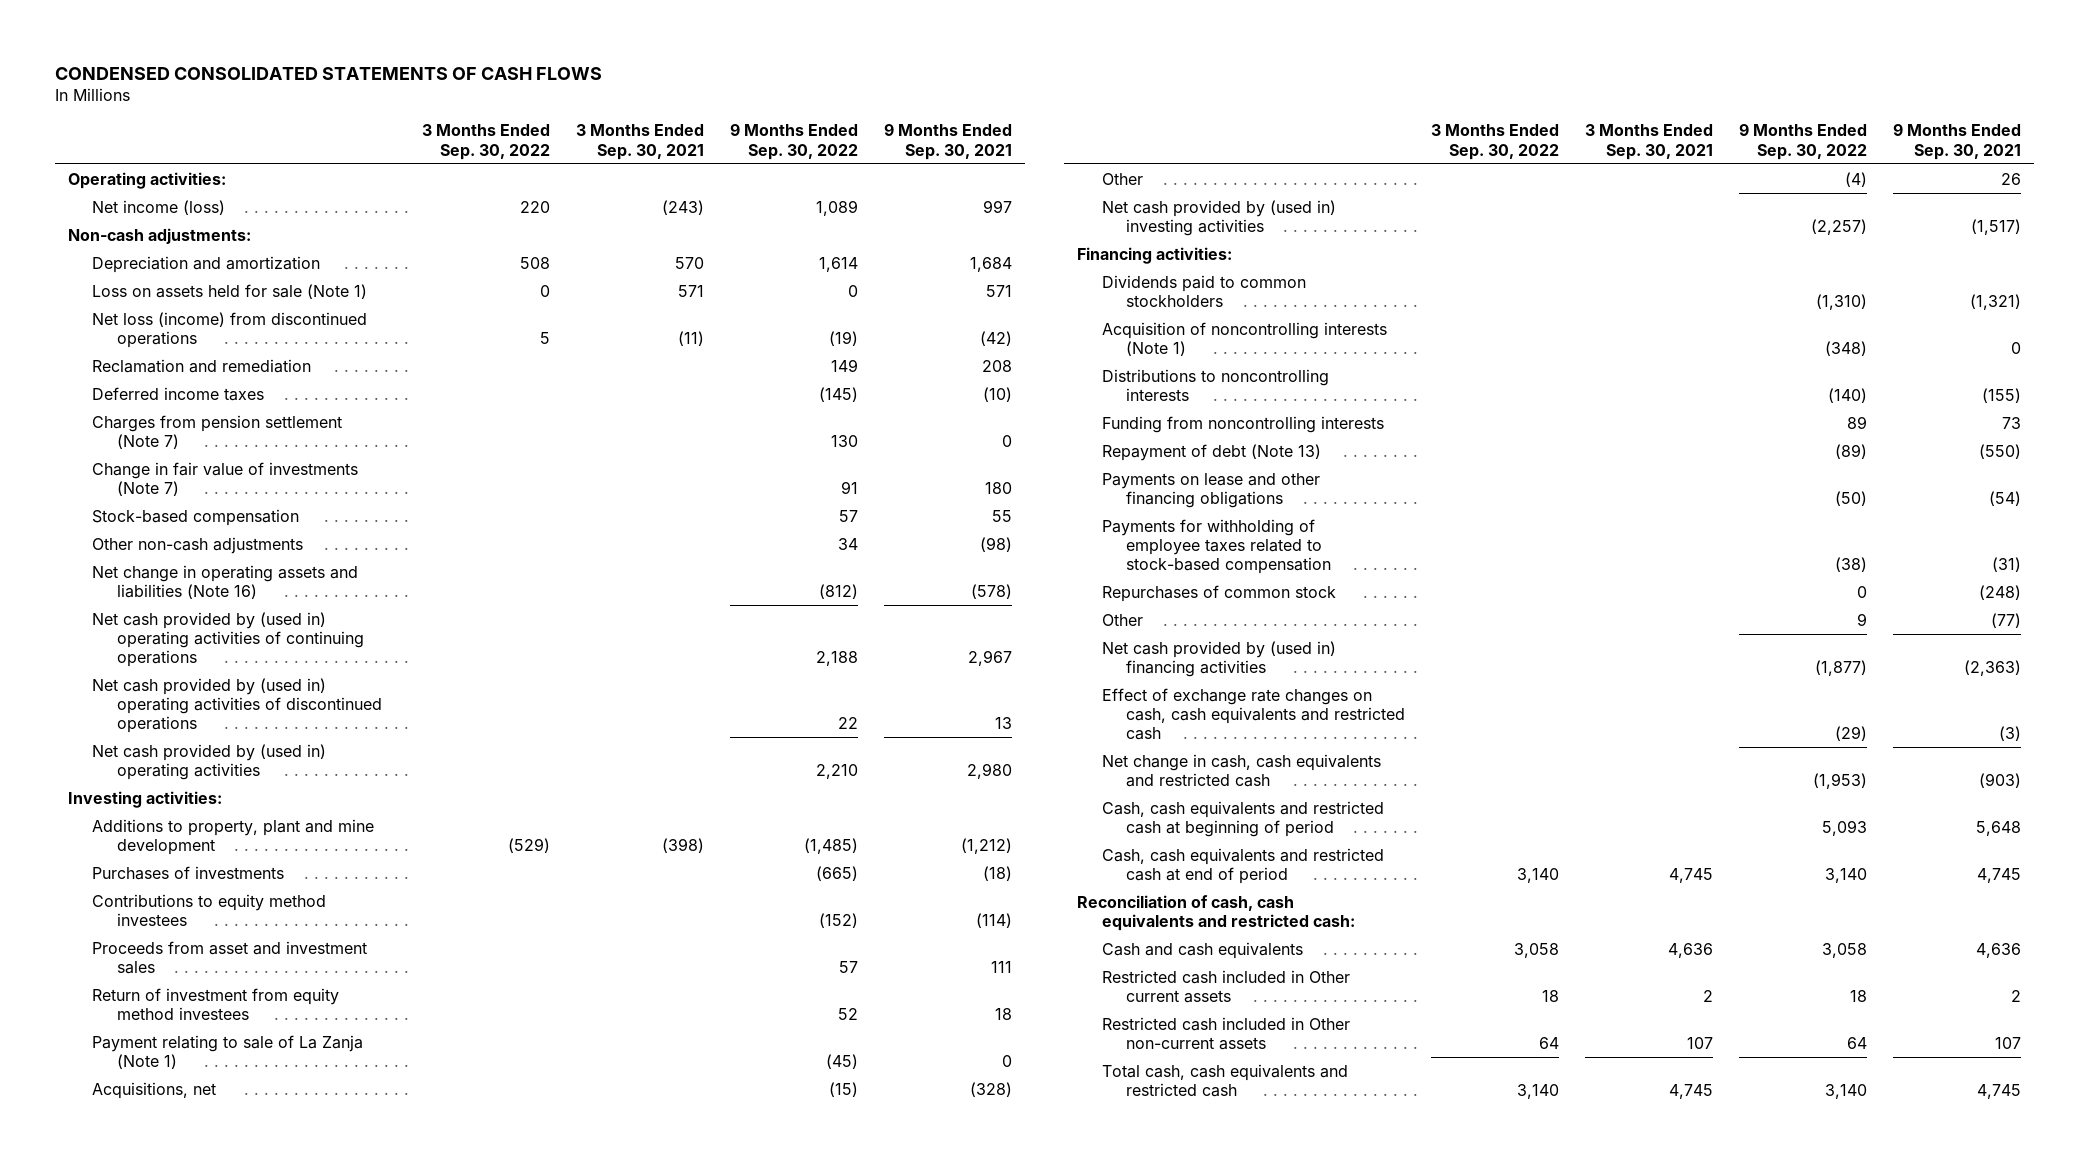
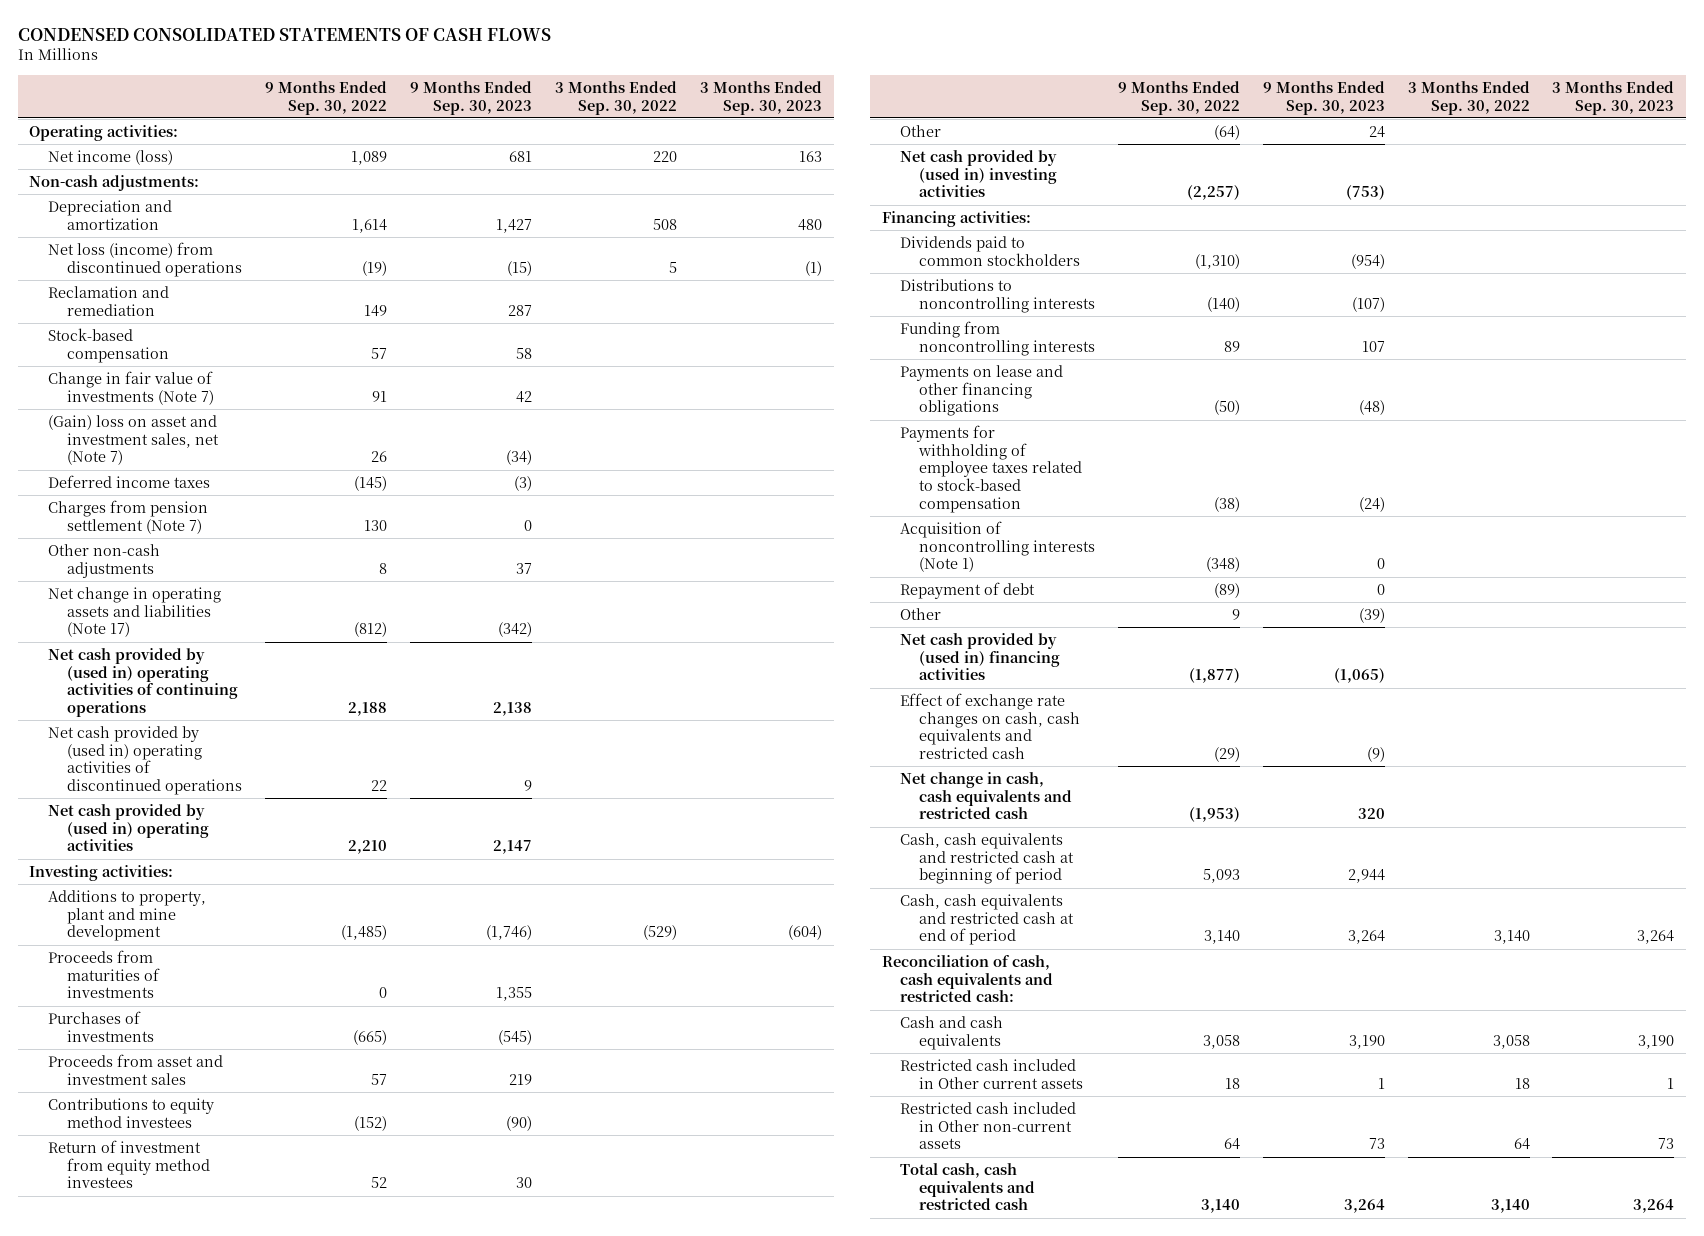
[575,124,704,160] 3 Months Ended Sep. 30, 2021 -> none
[883,123,1012,160] 9 Months Ended Sep. 30, 2021 -> none
none -> [410,80,533,115] 9 Months Ended Sep. 30, 2023
none -> [700,80,823,115] 3 Months Ended Sep. 30, 2023
[92,283,368,299] Loss on assets held for sale (Note 1) -> none
[92,508,300,526] Stock-based compensation -> [47,327,169,363] Stock-based compensation
[92,461,359,496] Change in fair value of investments (Note 7) -> [47,370,214,405] Change in fair value of investments (Note 7)
none -> [47,414,219,466] (Gain) loss on asset and investment sales, net (Note 7)
[837,537,858,550] 34 -> [379,562,388,574] 8
[92,564,359,599] Net change in operating assets and liabilities (Note 16) -> [47,586,221,638] Net change in operating assets and liabilities (Note 17)
none -> [47,949,160,999] Proceeds from maturities of investments
[92,893,327,926] Contributions to equity method investees -> [47,1097,214,1128] Contributions to equity method investees
[92,1034,364,1069] Payment relating to sale of La Zanja (Note 1) -> none
[92,1081,217,1099] Acquisitions, net -> none
[1844,171,1867,187] (4) -> [1213,124,1240,140] (64)
[1101,443,1321,461] Repayment of debt (Note 13) -> none
[1101,584,1336,602] Repurchases of common stock -> none
[1101,321,1387,356] Acquisition of noncontrolling interests (Note 1) -> [900,520,1095,573] Acquisition of noncontrolling interests (Note 1)
none -> [900,581,1036,599] Repayment of debt

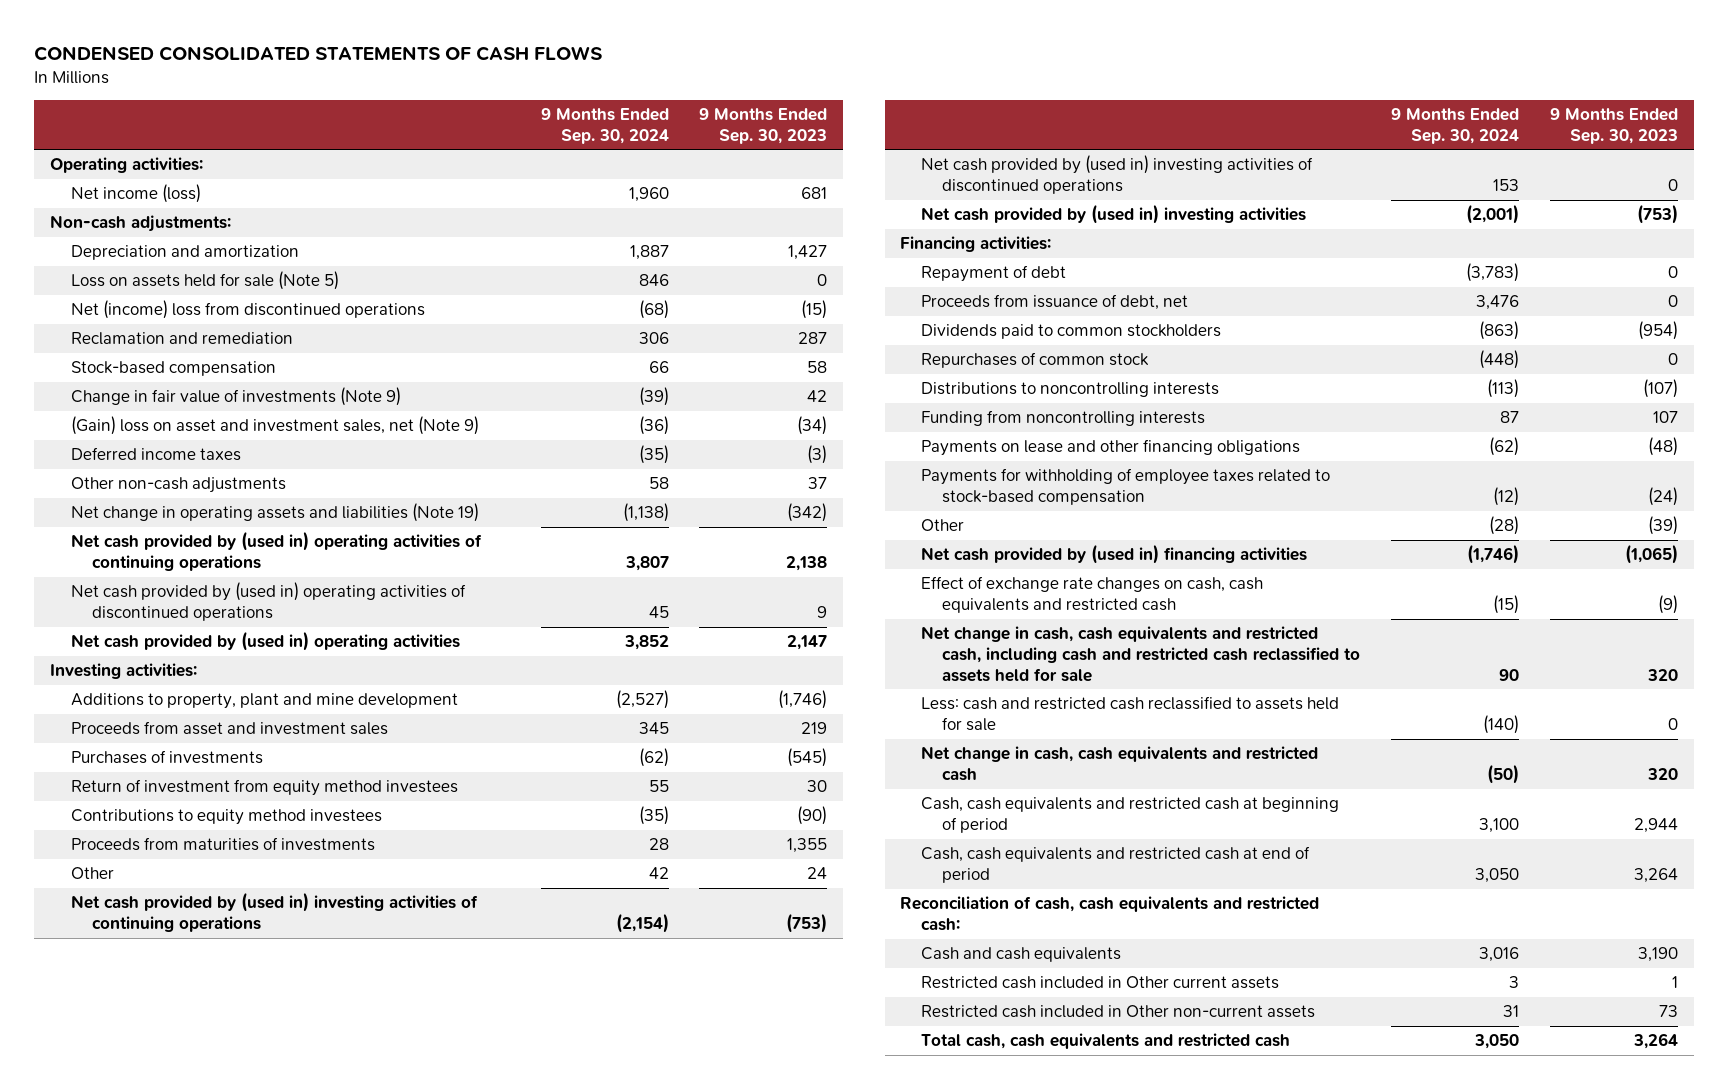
[265,80,388,115] 9 Months Ended Sep. 30, 2022 -> none
[555,80,678,115] 3 Months Ended Sep. 30, 2022 -> none
[700,80,823,115] 3 Months Ended Sep. 30, 2023 -> none
none -> [540,108,669,144] 9 Months Ended Sep. 30, 2024
none -> [70,271,339,291] Loss on assets held for sale (Note 5)
[47,241,242,277] Net loss (income) from discontinued operations -> [70,300,425,320] Net (income) loss from discontinued operations
[47,370,214,405] Change in fair value of investments (Note 7) -> [70,387,401,407] Change in fair value of investments (Note 9)
[47,414,219,466] (Gain) loss on asset and investment sales, net (Note 7) -> [70,416,479,436] (Gain) loss on asset and investment sales, net (Note 9)
[47,499,208,534] Charges from pension settlement (Note 7) -> none
[47,586,221,638] Net change in operating assets and liabilities (Note 17) -> [70,503,479,523] Net change in operating assets and liabilities (Note 19)
[47,1010,154,1042] Purchases of investments -> [70,750,263,765] Purchases of investments
[47,1097,214,1128] Contributions to equity method investees -> [70,809,382,826] Contributions to equity method investees
[47,949,160,999] Proceeds from maturities of investments -> [70,837,375,852] Proceeds from maturities of investments
none -> [70,892,478,932] Net cash provided by (used in) investing activities of continuing operations
none -> [921,155,1314,194] Net cash provided by (used in) investing activities of discontinued operations
[900,581,1036,599] Repayment of debt -> [921,265,1067,283] Repayment of debt
none -> [921,294,1189,311] Proceeds from issuance of debt, net
none -> [921,352,1150,369] Repurchases of common stock
[900,520,1095,573] Acquisition of noncontrolling interests (Note 1) -> none
none -> [921,626,1361,682] Net change in cash, cash equivalents and restricted cash, including cash and restricted cash reclassified to assets held for sale
none -> [921,696,1340,731] Less: cash and restricted cash reclassified to assets held for sale

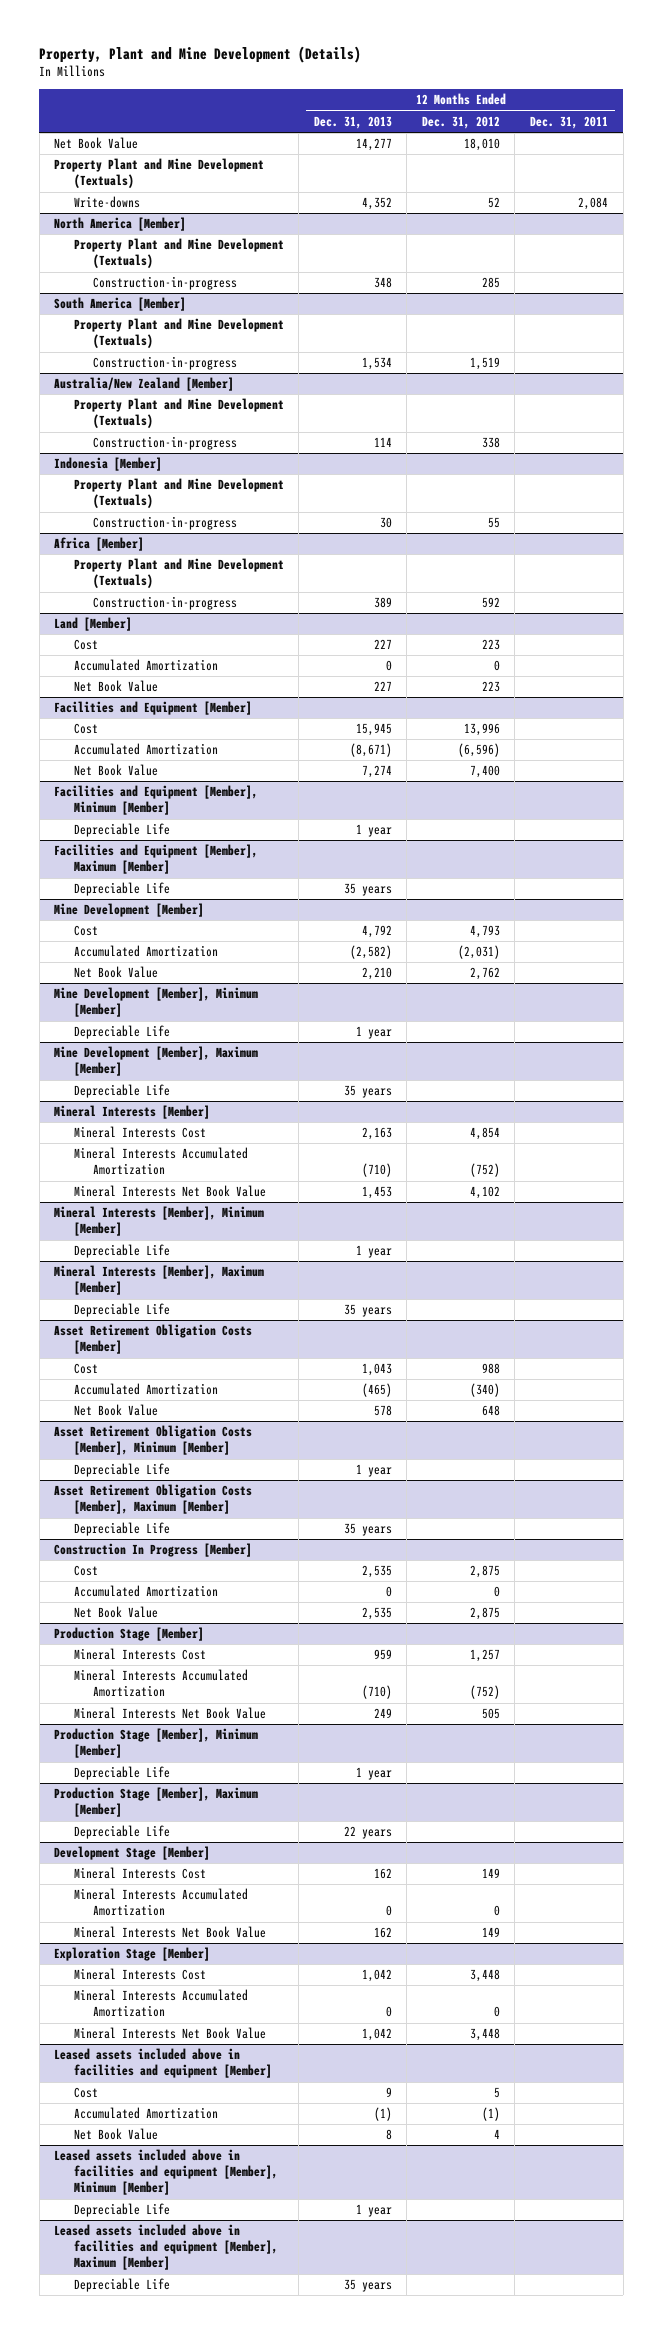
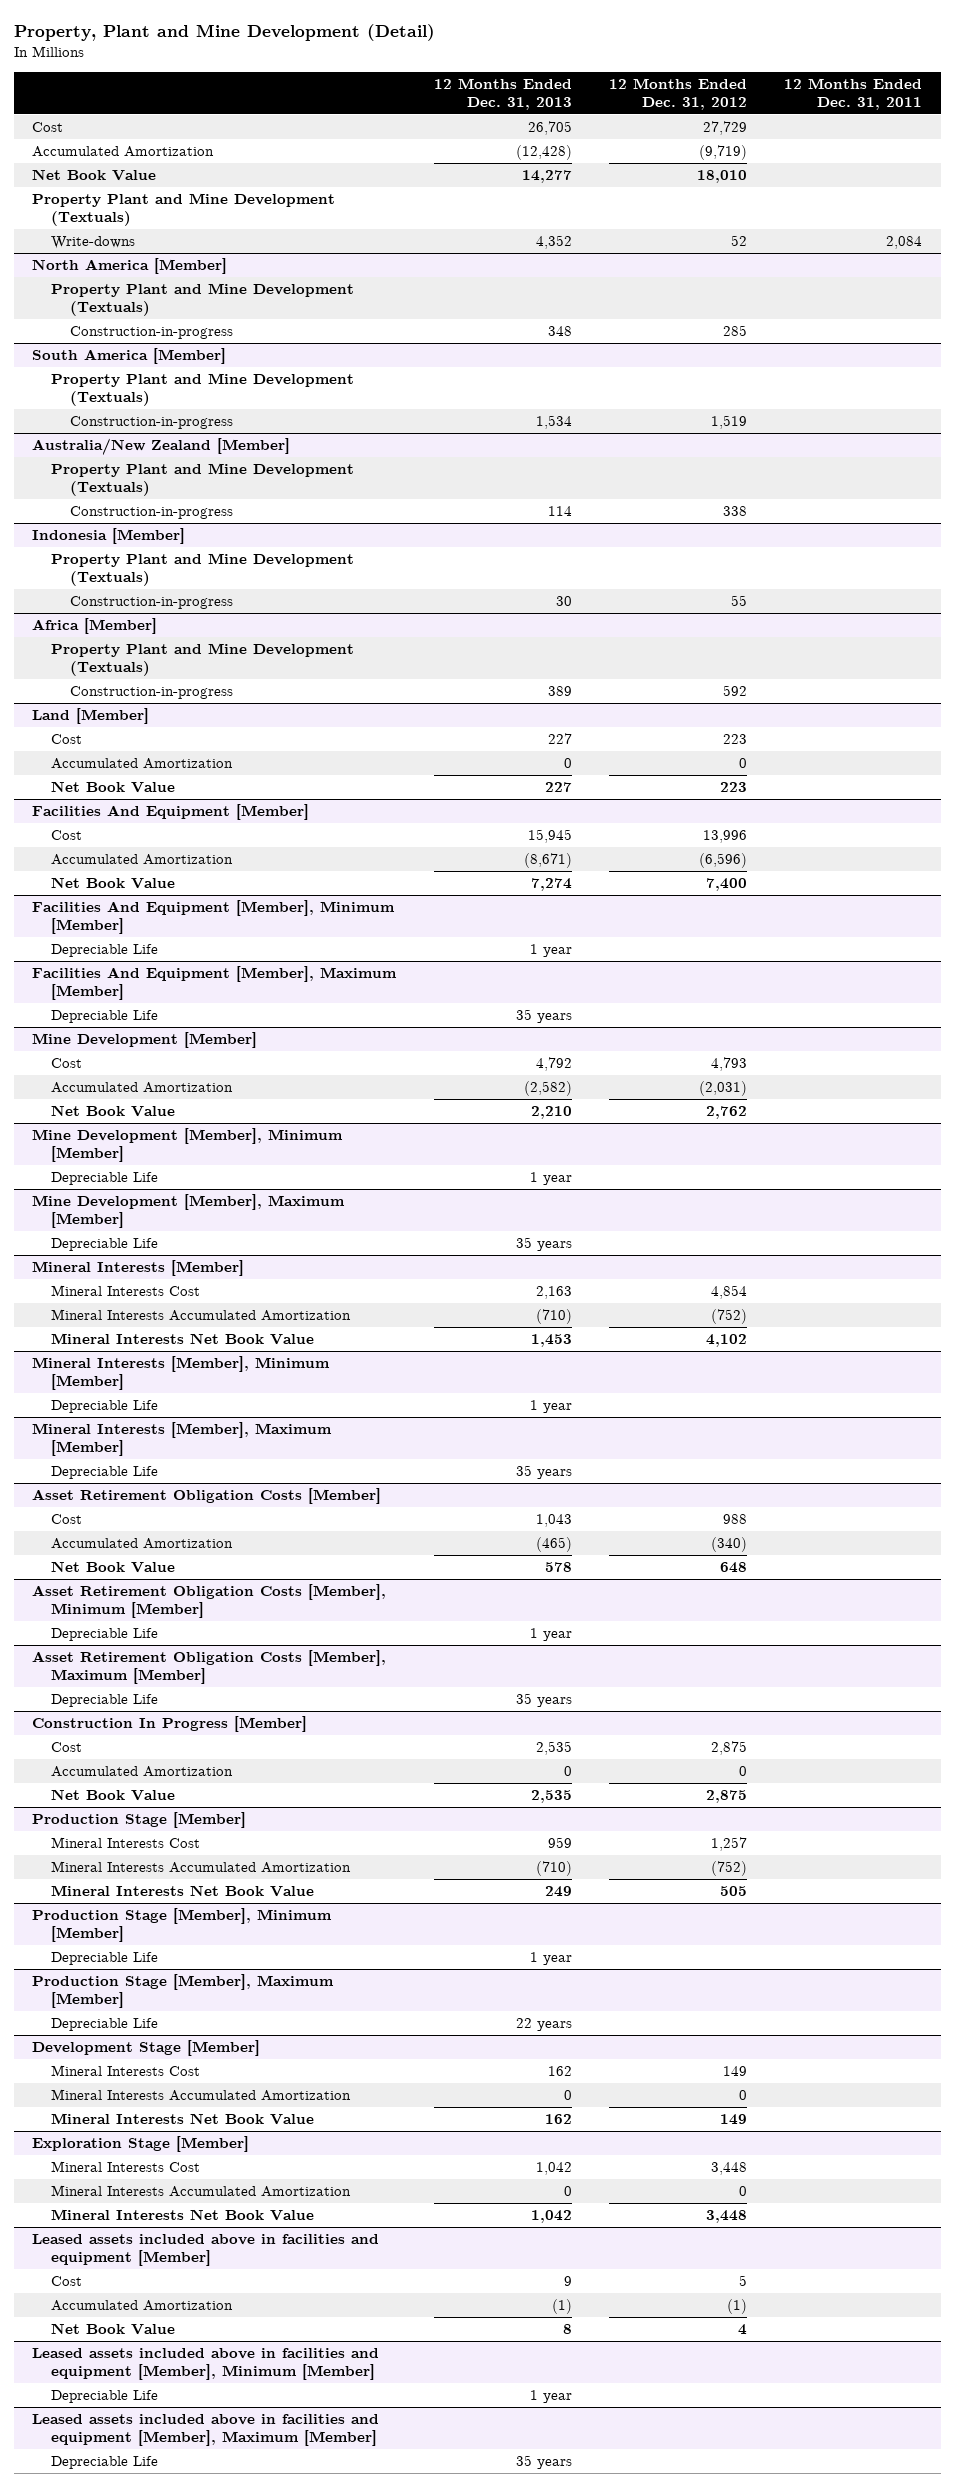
[39,46,362,64] Property, Plant and Mine Development (Details) -> [13,23,435,41] Property, Plant and Mine Development (Detail)
none -> [32,122,64,133] Cost
none -> [32,146,215,158] Accumulated Amortization
[54,701,253,716] Facilities and Equipment [Member] -> [32,804,310,821] Facilities And Equipment [Member]
[54,785,259,816] Facilities and Equipment [Member], Minimum [Member] -> [32,900,396,934] Facilities And Equipment [Member], Minimum [Member]
[54,844,259,875] Facilities and Equipment [Member], Maximum [Member] -> [32,966,398,1000] Facilities And Equipment [Member], Maximum [Member]

